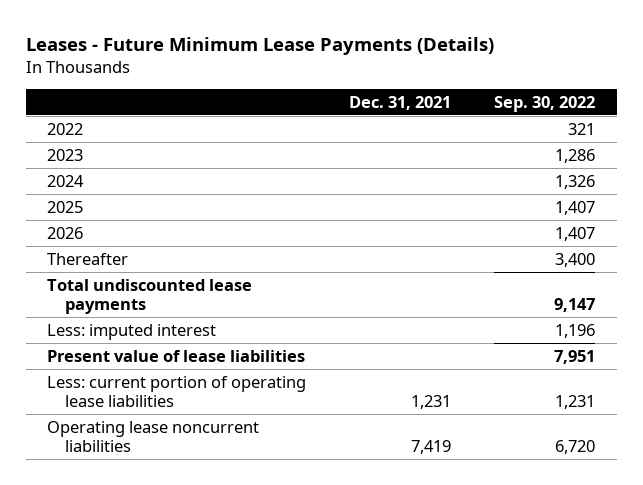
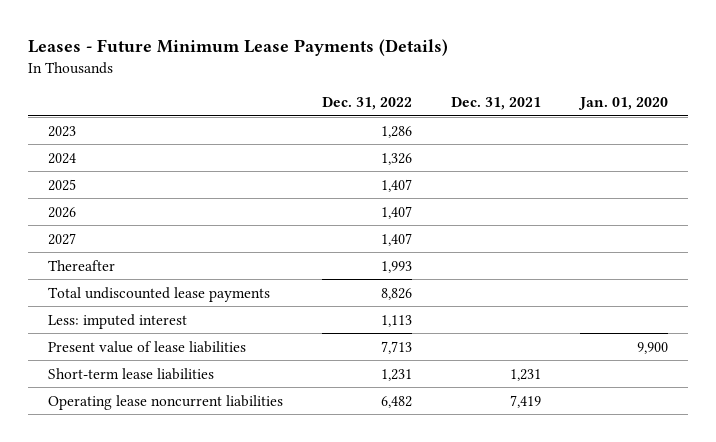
[494,95,596,112] Sep. 30, 2022 -> none
none -> [321,97,412,111] Dec. 31, 2022
none -> [578,97,669,111] Jan. 01, 2020
[47,122,84,135] 2022 -> none
none -> [47,232,76,245] 2027
[47,375,307,407] Less: current portion of operating lease liabilities -> [47,367,214,380] Short-term lease liabilities

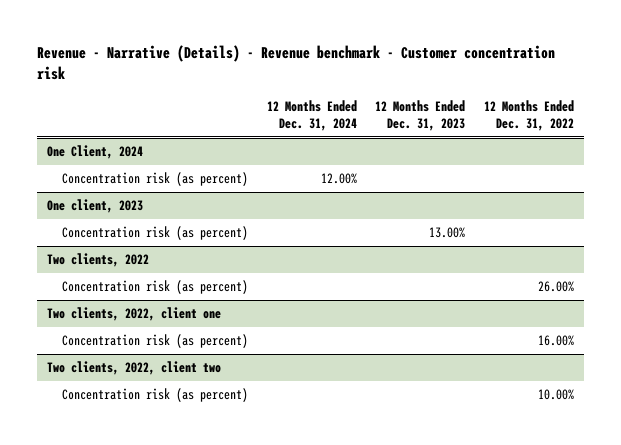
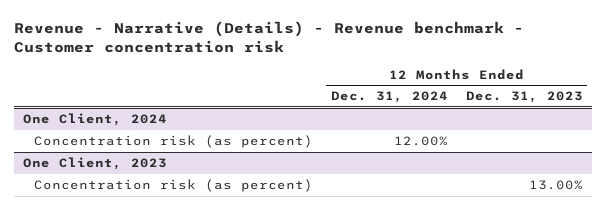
[484,100,575,132] 12 Months Ended Dec. 31, 2022 -> none
[46,199,143,214] One client, 2023 -> [23,157,168,171] One Client, 2023
[46,253,149,268] Two clients, 2022 -> none
[61,280,248,295] Concentration risk (as percent) -> none
[46,307,221,322] Two clients, 2022, client one -> none
[61,334,248,349] Concentration risk (as percent) -> none
[46,361,221,376] Two clients, 2022, client two -> none
[61,388,248,403] Concentration risk (as percent) -> none

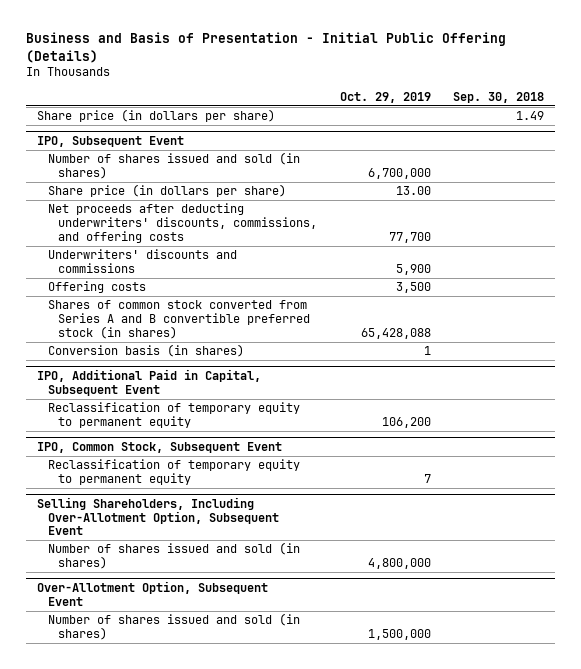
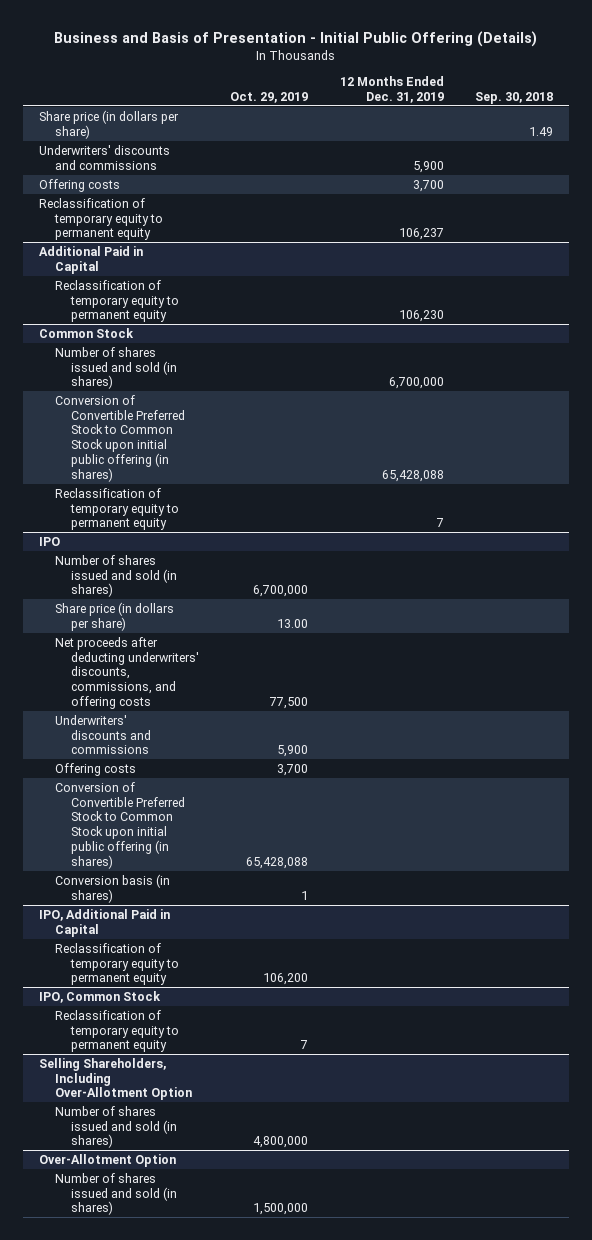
none -> [339,75,444,103] 12 Months Ended Dec. 31, 2019
none -> [39,144,171,170] Underwriters' discounts and commissions
none -> [39,178,121,192] Offering costs
none -> [39,197,164,241] Reclassification of temporary equity to permanent equity
none -> [39,245,144,274] Additional Paid in Capital
none -> [55,279,179,323] Reclassification of temporary equity to permanent equity
none -> [39,327,135,338] Common Stock
none -> [55,346,177,390] Number of shares issued and sold (in shares)
none -> [55,394,185,482] Conversion of Convertible Preferred Stock to Common Stock upon initial public offering (in shares)
none -> [55,487,179,531] Reclassification of temporary equity to permanent equity
[36,136,184,148] IPO, Subsequent Event -> [39,536,61,546] IPO
[388,231,431,243] 77,700 -> [269,696,309,709] 77,500
[395,282,431,294] 3,500 -> [277,763,309,776] 3,700
[47,300,311,339] Shares of common stock converted from Series A and B convertible preferred stock (in shares) -> [55,781,185,869] Conversion of Convertible Preferred Stock to Common Stock upon initial public offering (in shares)
[36,369,261,396] IPO, Additional Paid in Capital, Subsequent Event -> [39,908,171,937] IPO, Additional Paid in Capital
[36,442,282,454] IPO, Common Stock, Subsequent Event -> [39,990,162,1003] IPO, Common Stock
[36,497,279,536] Selling Shareholders, Including Over-Allotment Option, Subsequent Event -> [39,1057,193,1101] Selling Shareholders, Including Over-Allotment Option
[36,581,268,606] Over-Allotment Option, Subsequent Event -> [39,1153,177,1167] Over-Allotment Option

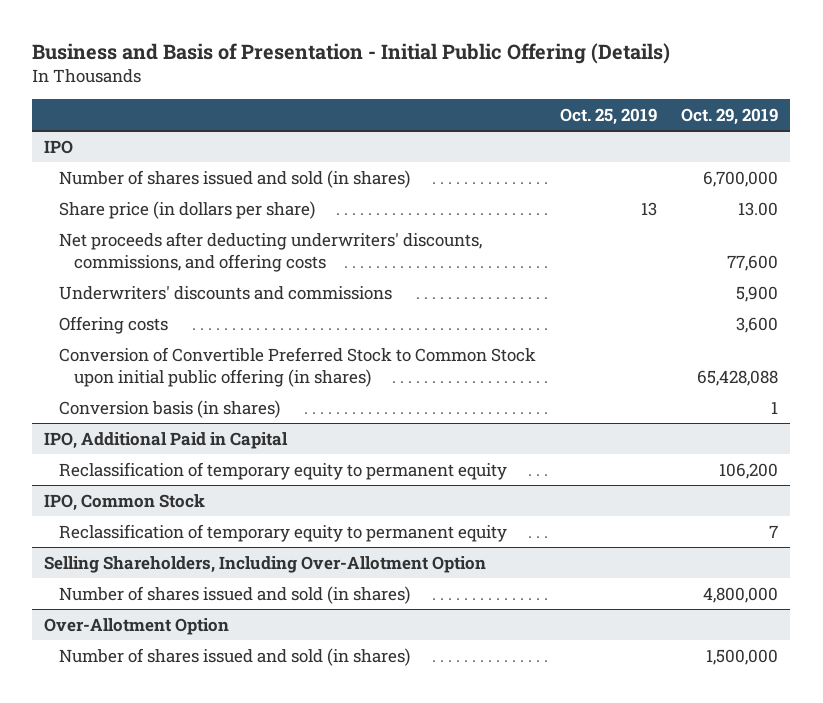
[339,75,444,103] 12 Months Ended Dec. 31, 2019 -> none
[474,91,553,104] Sep. 30, 2018 -> none
none -> [560,108,658,126] Oct. 25, 2019
[39,109,180,139] Share price (in dollars per share) -> none
[39,144,171,170] Underwriters' discounts and commissions -> none
[39,178,121,192] Offering costs -> none
[39,197,164,241] Reclassification of temporary equity to permanent equity -> none
[39,245,144,274] Additional Paid in Capital -> none
[55,279,179,323] Reclassification of temporary equity to permanent equity -> none
[39,327,135,338] Common Stock -> none
[55,346,177,390] Number of shares issued and sold (in shares) -> none
[55,394,185,482] Conversion of Convertible Preferred Stock to Common Stock upon initial public offering (in shares) -> none
[55,487,179,531] Reclassification of temporary equity to permanent equity -> none
[269,696,309,709] 77,500 -> [727,254,779,271] 77,600
[277,763,309,776] 3,700 -> [736,316,779,333] 3,600

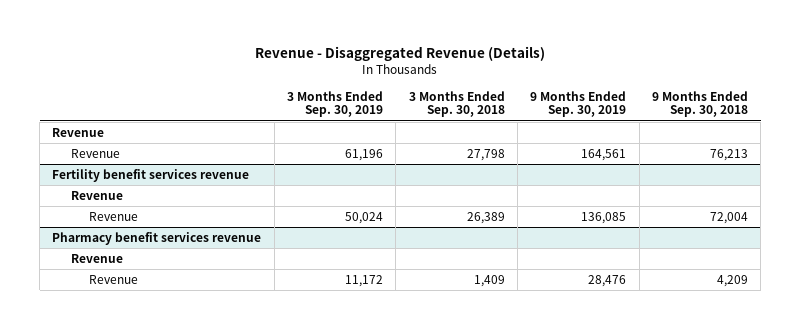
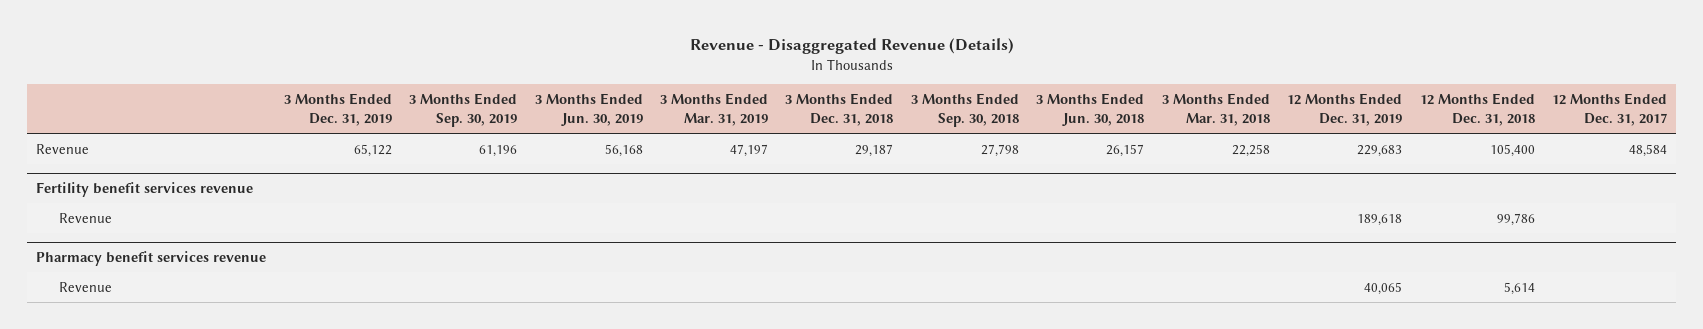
[530,90,627,118] 9 Months Ended Sep. 30, 2019 -> none
[651,90,748,118] 9 Months Ended Sep. 30, 2018 -> none
none -> [283,93,392,126] 3 Months Ended Dec. 31, 2019
none -> [534,93,643,126] 3 Months Ended Jun. 30, 2019
none -> [659,93,768,126] 3 Months Ended Mar. 31, 2019
none -> [785,93,894,126] 3 Months Ended Dec. 31, 2018
none -> [1036,93,1145,126] 3 Months Ended Jun. 30, 2018
none -> [1161,93,1270,126] 3 Months Ended Mar. 31, 2018
none -> [1287,93,1403,126] 12 Months Ended Dec. 31, 2019
none -> [1419,93,1535,126] 12 Months Ended Dec. 31, 2018
none -> [1552,93,1668,126] 12 Months Ended Dec. 31, 2017
[52,127,105,137] Revenue -> none
[89,211,139,221] Revenue -> none
[89,274,139,284] Revenue -> none

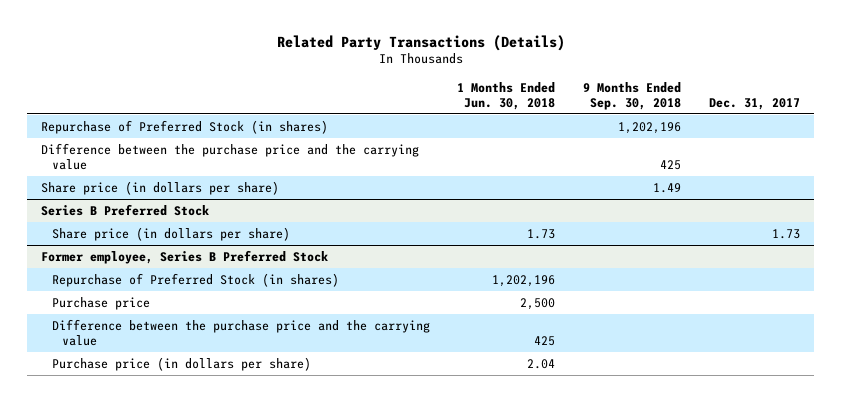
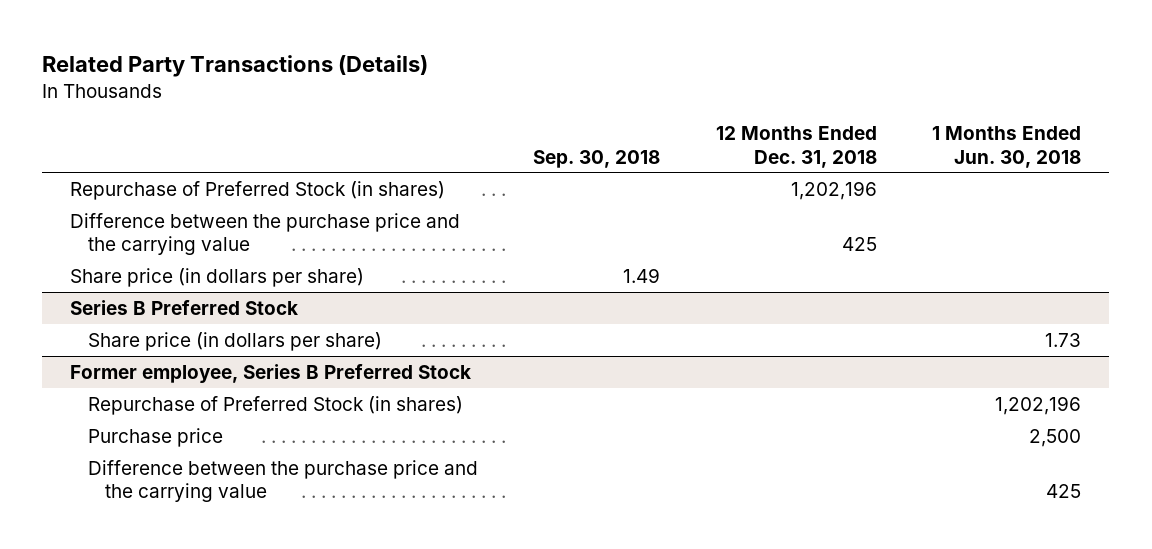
[583,81,682,110] 9 Months Ended Sep. 30, 2018 -> none
[709,97,801,110] Dec. 31, 2017 -> none
none -> [533,149,661,168] Sep. 30, 2018
none -> [715,126,877,168] 12 Months Ended Dec. 31, 2018
[51,356,311,371] Purchase price (in dollars per share) -> none

